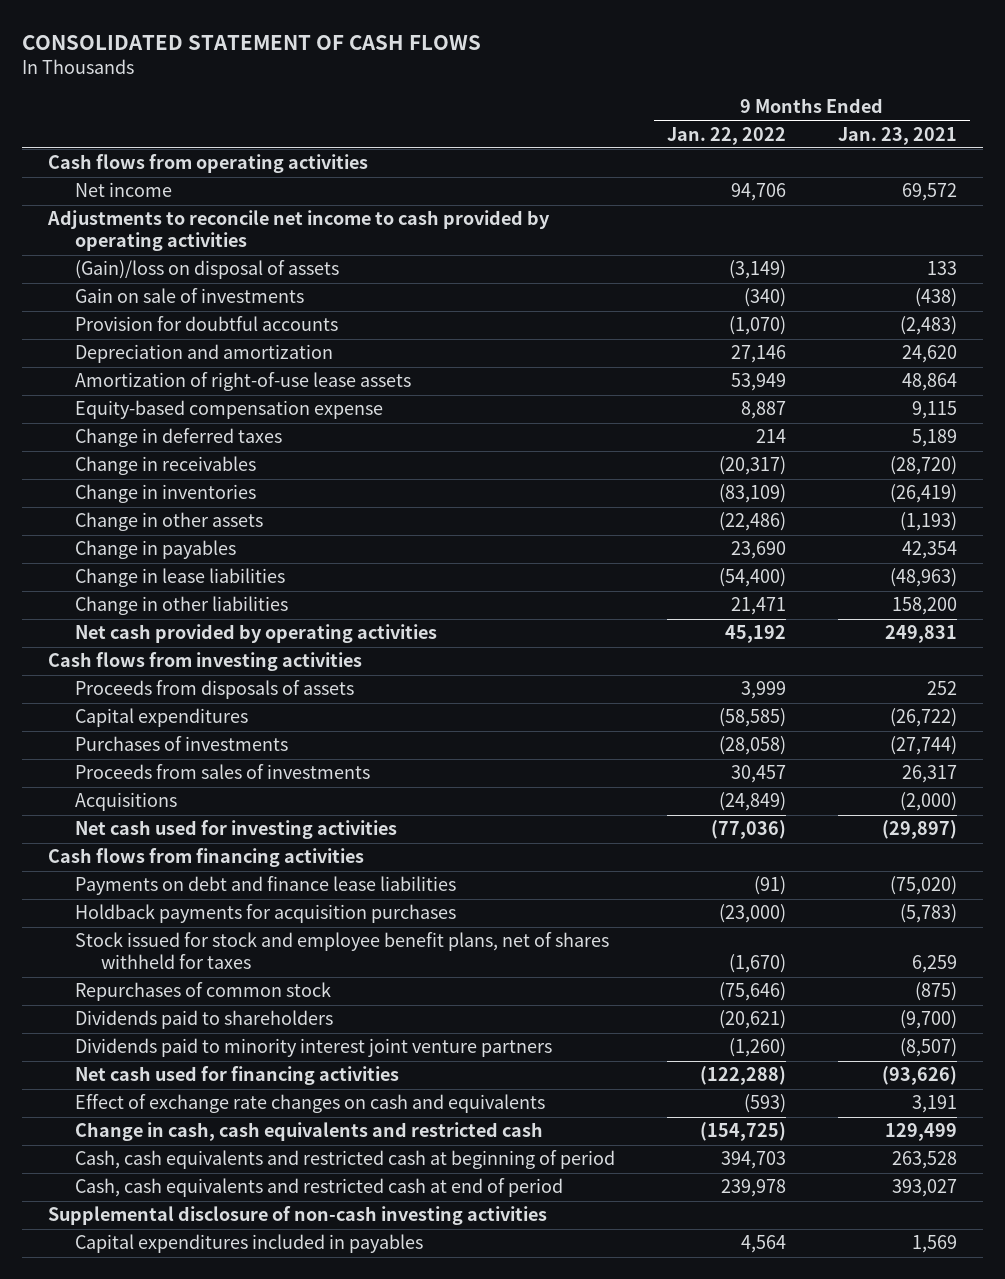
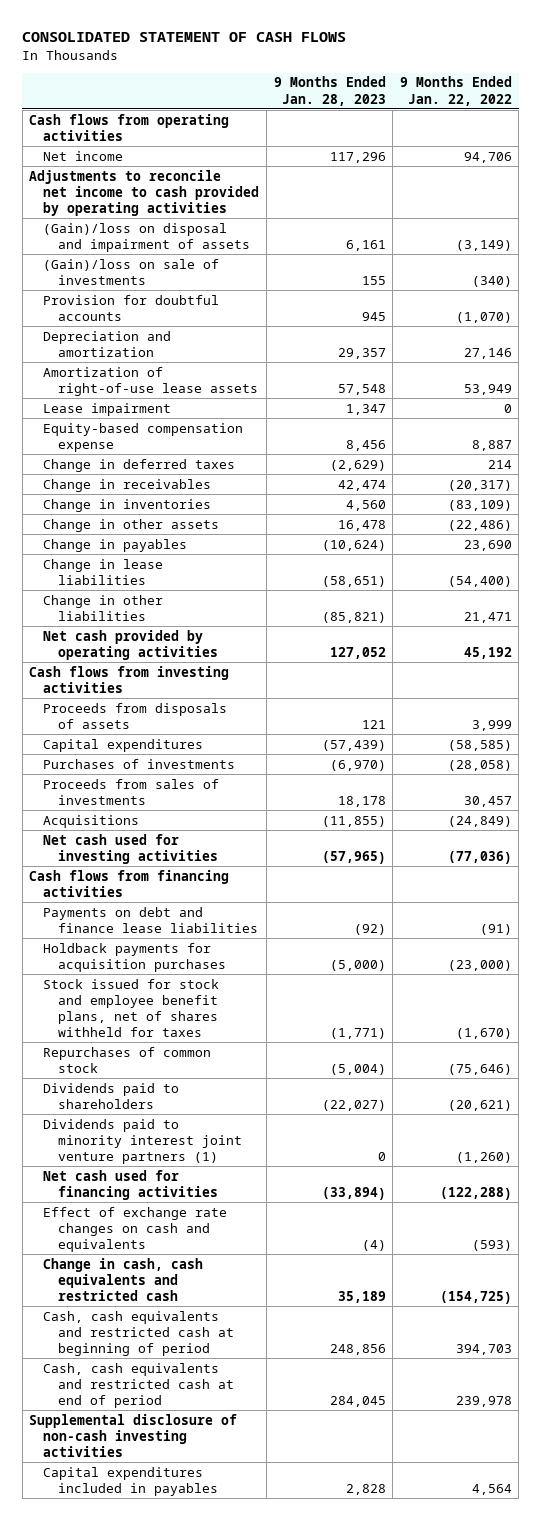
[837,126,957,145] Jan. 23, 2021 -> none
none -> [273,76,386,106] 9 Months Ended Jan. 28, 2023
[74,260,339,280] (Gain)/loss on disposal of assets -> [43,222,250,252] (Gain)/loss on disposal and impairment of assets
[74,288,304,304] Gain on sale of investments -> [43,258,220,285] (Gain)/loss on sale of investments
none -> [43,402,172,416] Lease impairment
[74,1038,552,1058] Dividends paid to minority interest joint venture partners -> [43,1118,242,1164] Dividends paid to minority interest joint venture partners (1)

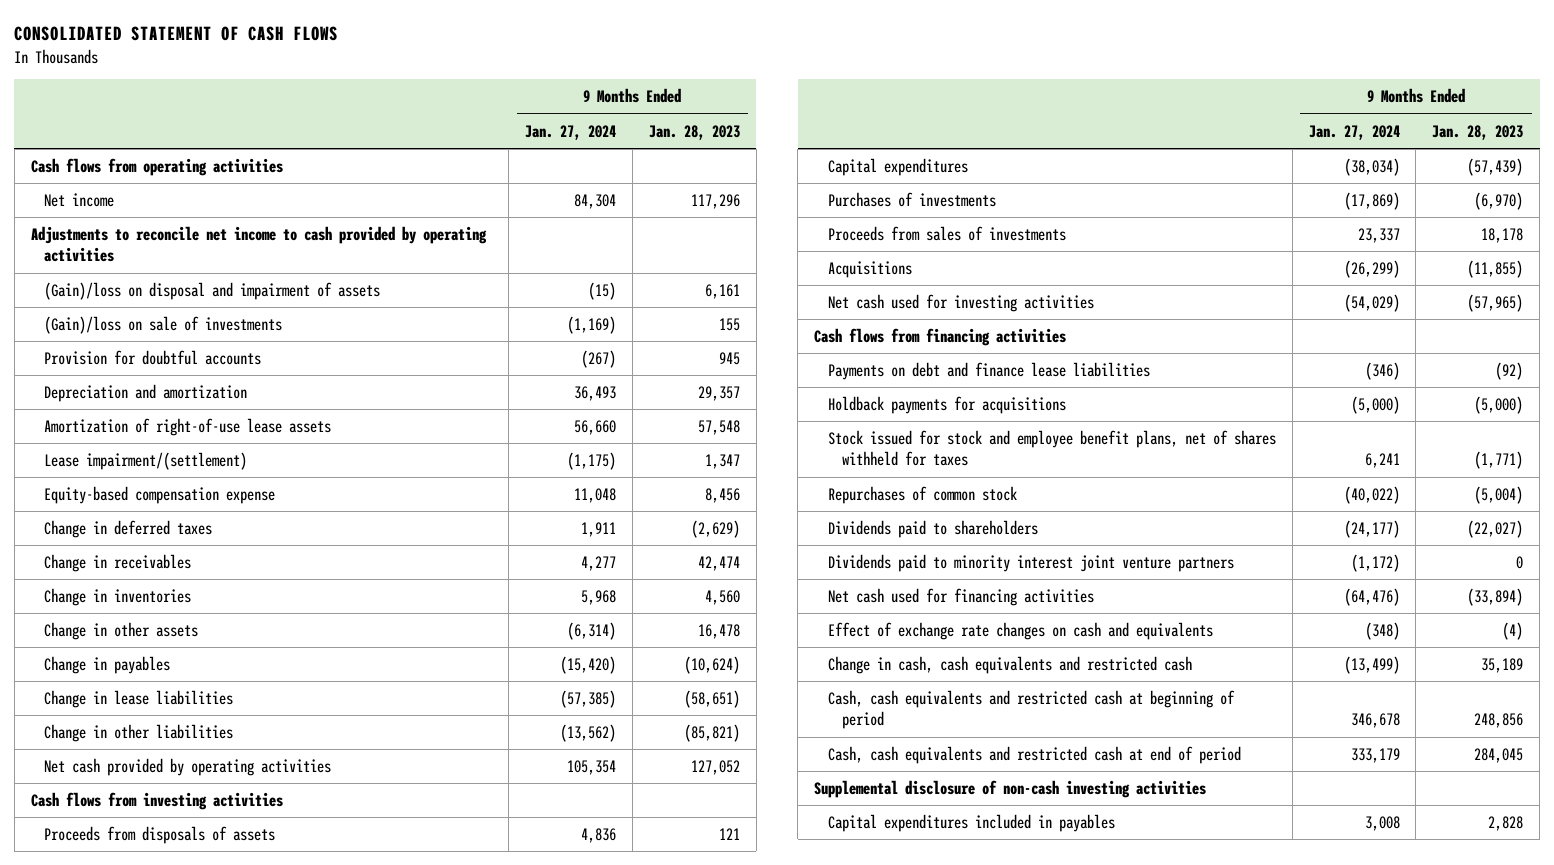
[399,76,512,106] 9 Months Ended Jan. 22, 2022 -> none
none -> [525,124,617,140] Jan. 27, 2024
[43,402,172,416] Lease impairment -> [44,452,248,471] Lease impairment/(settlement)
[43,942,226,972] Holdback payments for acquisition purchases -> [827,396,1066,415] Holdback payments for acquisitions
[43,1118,242,1164] Dividends paid to minority interest joint venture partners (1) -> [827,554,1234,573] Dividends paid to minority interest joint venture partners

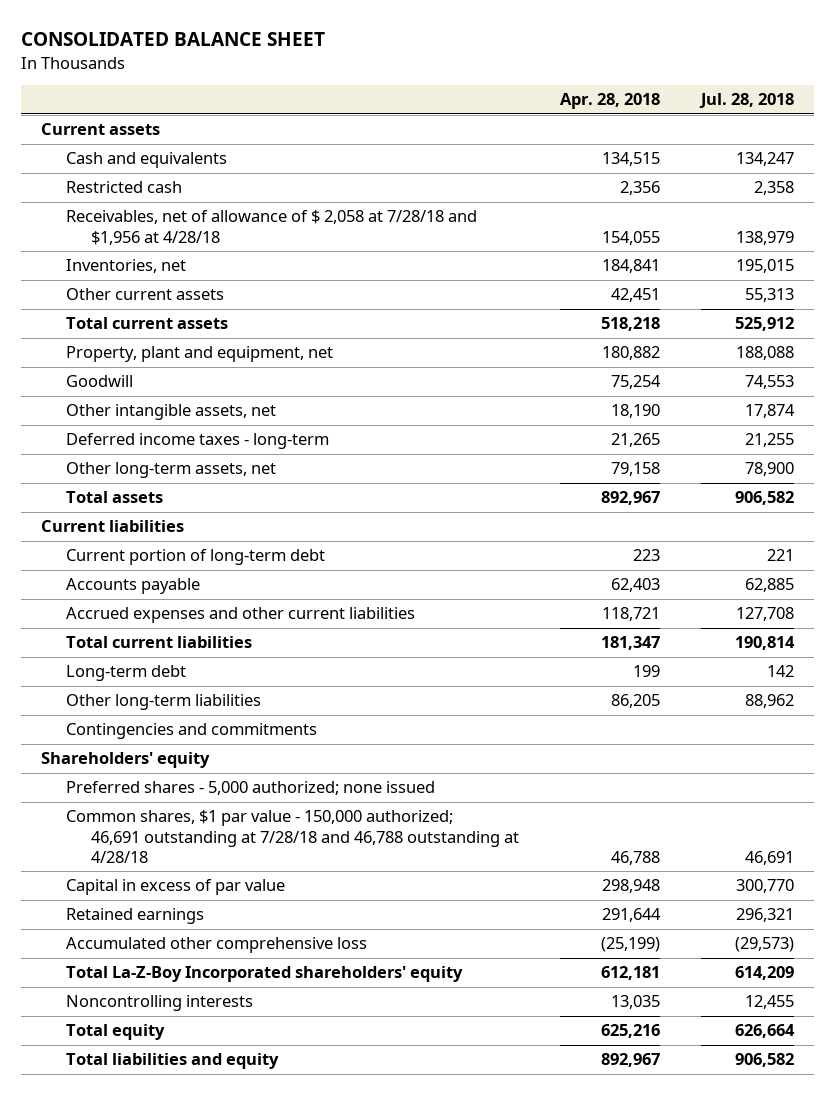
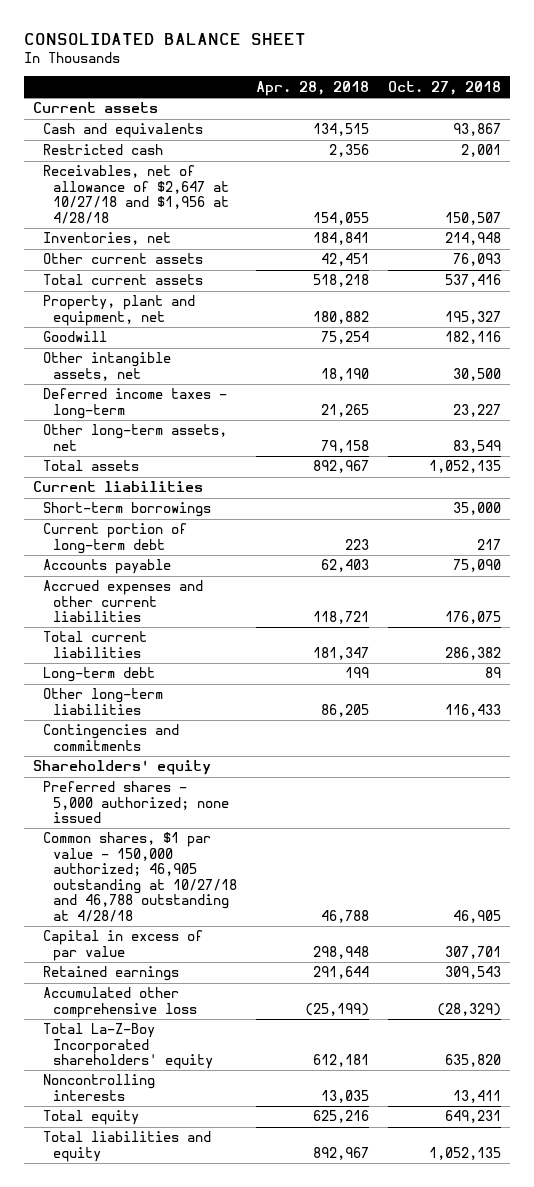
[698,93,794,109] Jul. 28, 2018 -> none
none -> [387,80,501,95] Oct. 27, 2018
[66,210,478,245] Receivables, net of allowance of $ 2,058 at 7/28/18 and $1,956 at 4/28/18 -> [43,165,230,224] Receivables, net of allowance of $2,647 at 10/27/18 and $1,956 at 4/28/18
none -> [43,502,212,518] Short-term borrowings
[66,810,520,863] Common shares, $1 par value - 150,000 authorized; 46,691 outstanding at 7/28/18 and 46,788 outstanding at 4/28/18 -> [43,832,238,922] Common shares, $1 par value - 150,000 authorized; 46,905 outstanding at 10/27/18 and 46,788 outstanding at 4/28/18

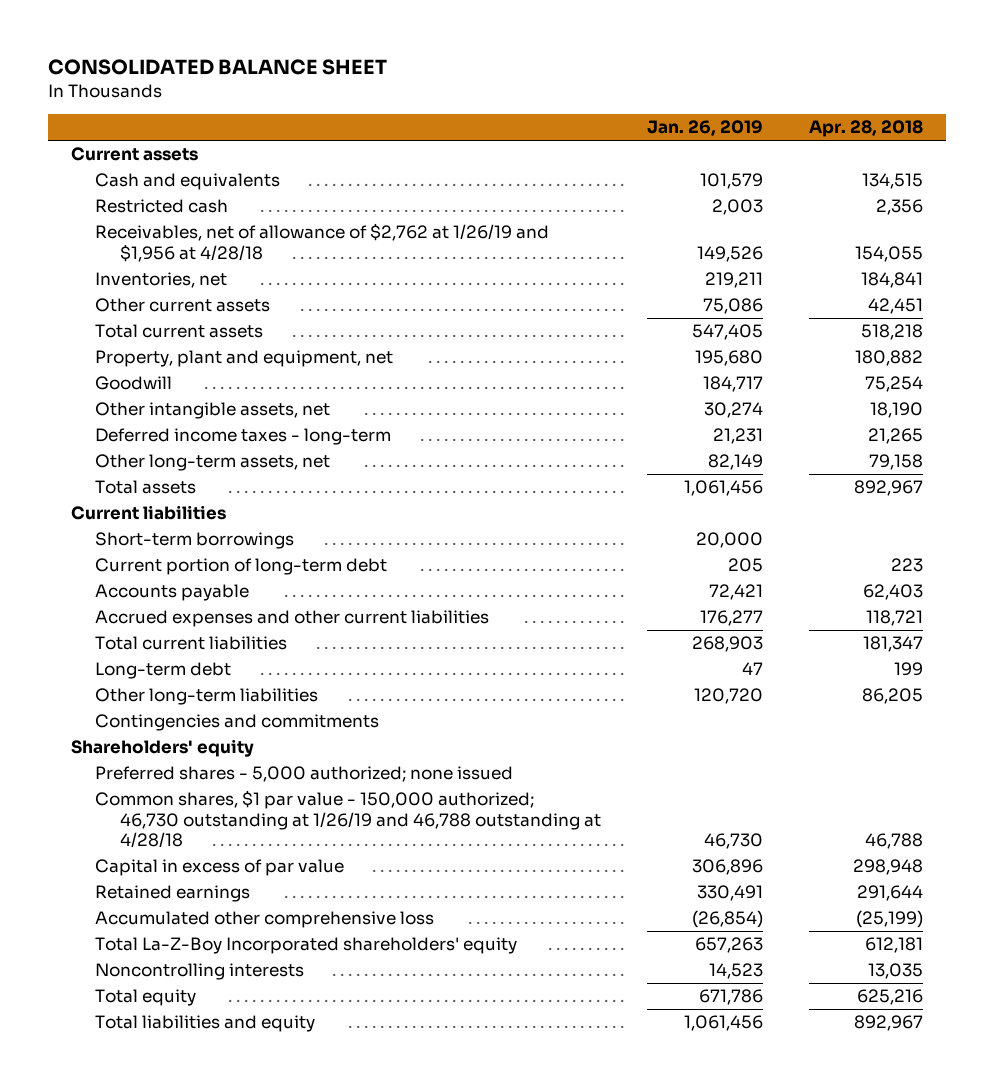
[387,80,501,95] Oct. 27, 2018 -> none
none -> [647,120,764,137] Jan. 26, 2019
[43,165,230,224] Receivables, net of allowance of $2,647 at 10/27/18 and $1,956 at 4/28/18 -> [95,223,550,262] Receivables, net of allowance of $2,762 at 1/26/19 and $1,956 at 4/28/18
[43,832,238,922] Common shares, $1 par value - 150,000 authorized; 46,905 outstanding at 10/27/18 and 46,788 outstanding at 4/28/18 -> [95,790,601,848] Common shares, $1 par value - 150,000 authorized; 46,730 outstanding at 1/26/19 and 46,788 outstanding at 4/28/18

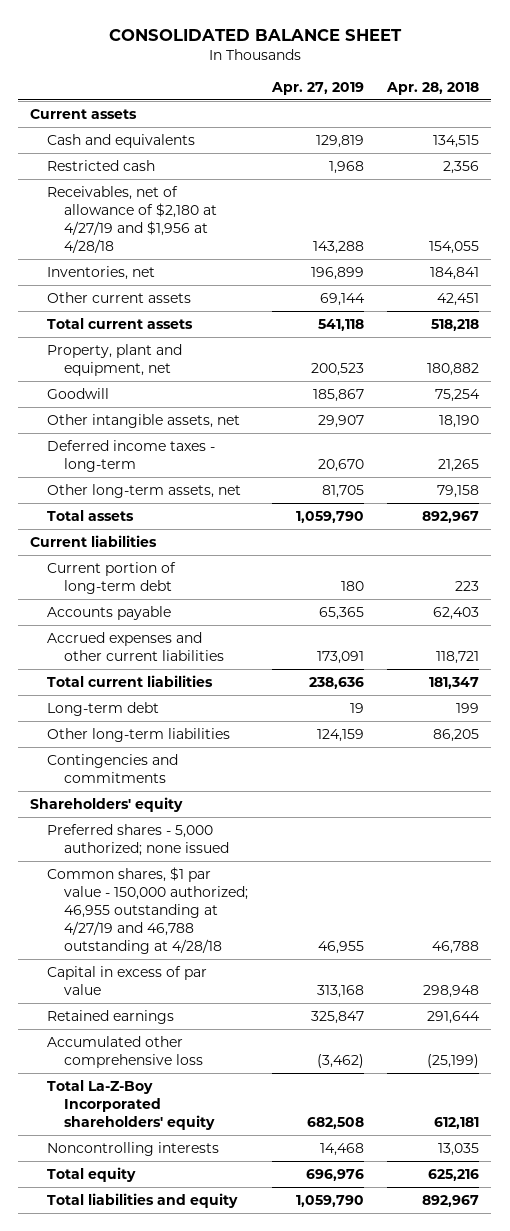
[647,120,764,137] Jan. 26, 2019 -> none
none -> [270,81,364,95] Apr. 27, 2019
[95,223,550,262] Receivables, net of allowance of $2,762 at 1/26/19 and $1,956 at 4/28/18 -> [47,185,217,253] Receivables, net of allowance of $2,180 at 4/27/19 and $1,956 at 4/28/18
[95,532,295,550] Short-term borrowings -> none
[95,790,601,848] Common shares, $1 par value - 150,000 authorized; 46,730 outstanding at 1/26/19 and 46,788 outstanding at 4/28/18 -> [47,866,248,954] Common shares, $1 par value - 150,000 authorized; 46,955 outstanding at 4/27/19 and 46,788 outstanding at 4/28/18

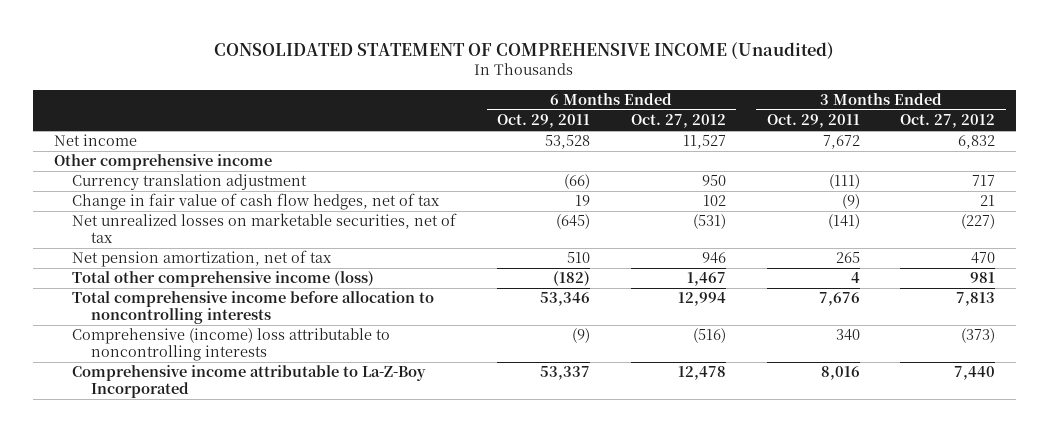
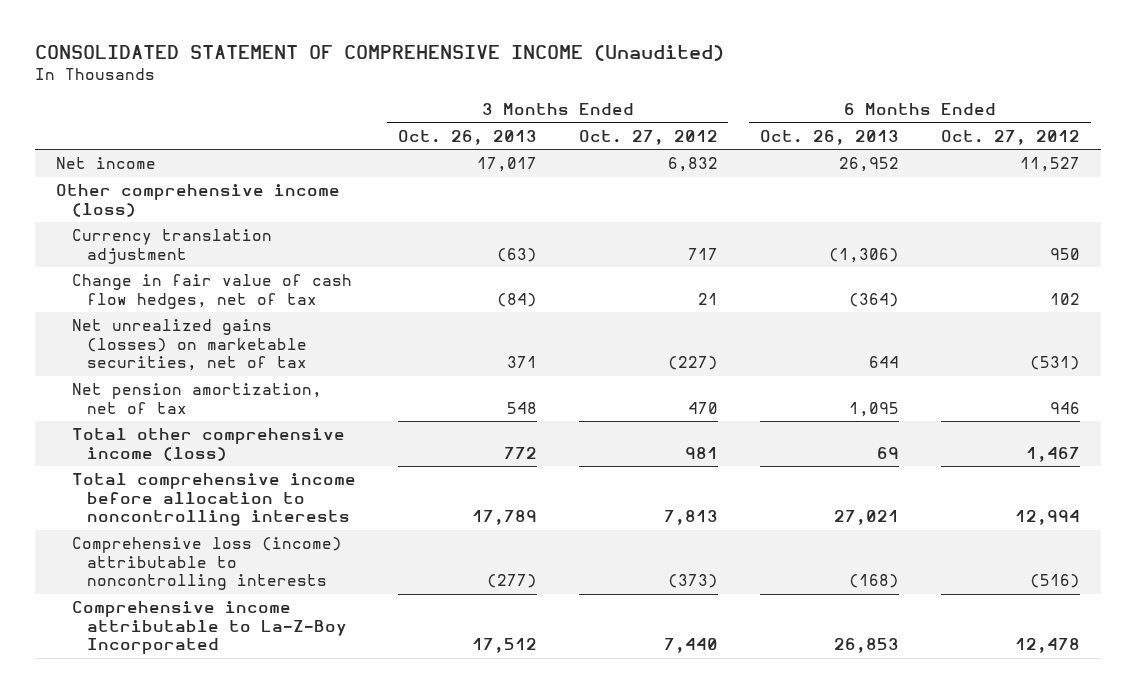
[496,114,590,129] Oct. 29, 2011 -> none
[766,114,860,129] Oct. 29, 2011 -> none
none -> [397,129,537,145] Oct. 26, 2013
none -> [759,129,899,145] Oct. 26, 2013
[53,154,272,171] Other comprehensive income -> [56,184,341,217] Other comprehensive income (loss)
[72,213,458,244] Net unrealized losses on marketable securities, net of tax -> [71,319,308,372] Net unrealized gains (losses) on marketable securities, net of tax
[72,328,391,362] Comprehensive (income) loss attributable to noncontrolling interests -> [71,537,342,591] Comprehensive loss (income) attributable to noncontrolling interests

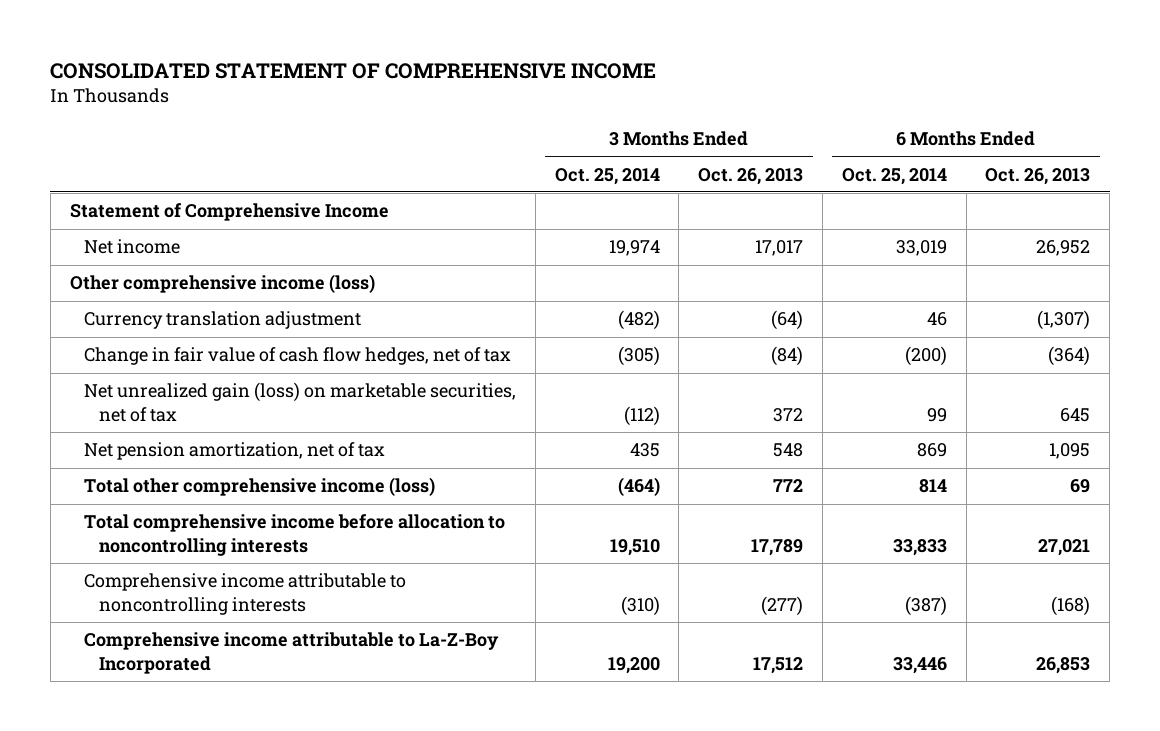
[35,45,725,62] CONSOLIDATED STATEMENT OF COMPREHENSIVE INCOME (Unaudited) -> [50,63,657,80] CONSOLIDATED STATEMENT OF COMPREHENSIVE INCOME
[578,129,718,145] Oct. 27, 2012 -> none
[941,129,1081,145] Oct. 27, 2012 -> none
none -> [554,167,660,185] Oct. 25, 2014
none -> [841,167,947,185] Oct. 25, 2014
none -> [69,203,389,222] Statement of Comprehensive Income
[496,247,537,262] (63) -> [771,310,804,331] (64)
[828,247,899,263] (1,306) -> [1037,310,1091,331] (1,307)
[71,319,308,372] Net unrealized gains (losses) on marketable securities, net of tax -> [84,382,517,422] Net unrealized gain (loss) on marketable securities, net of tax
[506,356,537,369] 371 -> [773,407,804,422] 372
[868,356,899,369] 644 -> [1060,407,1091,422] 645
[71,537,342,591] Comprehensive loss (income) attributable to noncontrolling interests -> [84,573,407,615] Comprehensive income attributable to noncontrolling interests

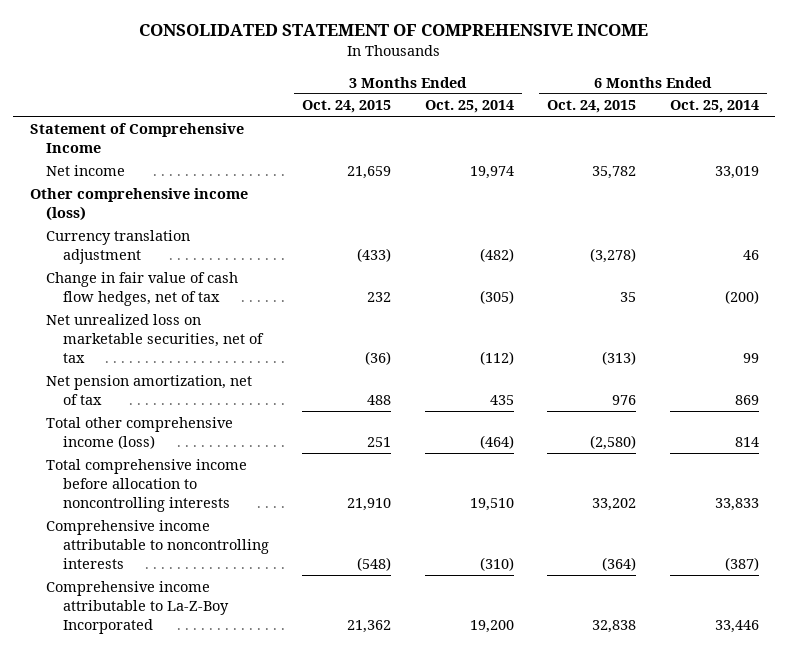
[698,167,804,185] Oct. 26, 2013 -> none
[985,167,1091,185] Oct. 26, 2013 -> none
none -> [302,100,392,114] Oct. 24, 2015
none -> [547,100,637,114] Oct. 24, 2015
[84,382,517,422] Net unrealized gain (loss) on marketable securities, net of tax -> [46,313,264,363] Net unrealized loss on marketable securities, net of tax

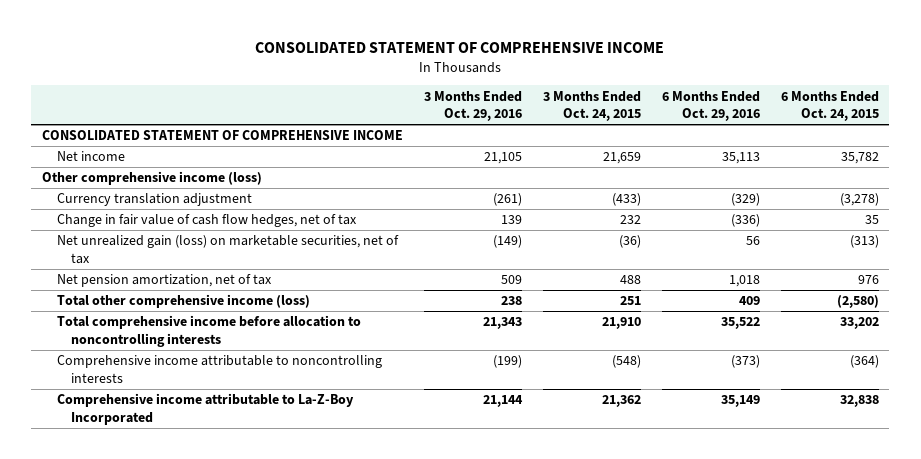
[424,100,514,114] Oct. 25, 2014 -> none
[669,100,759,114] Oct. 25, 2014 -> none
none -> [423,90,522,122] 3 Months Ended Oct. 29, 2016
none -> [661,90,760,122] 6 Months Ended Oct. 29, 2016
[30,122,245,153] Statement of Comprehensive Income -> [41,130,403,141] CONSOLIDATED STATEMENT OF COMPREHENSIVE INCOME
[46,313,264,363] Net unrealized loss on marketable securities, net of tax -> [56,235,399,264] Net unrealized gain (loss) on marketable securities, net of tax

